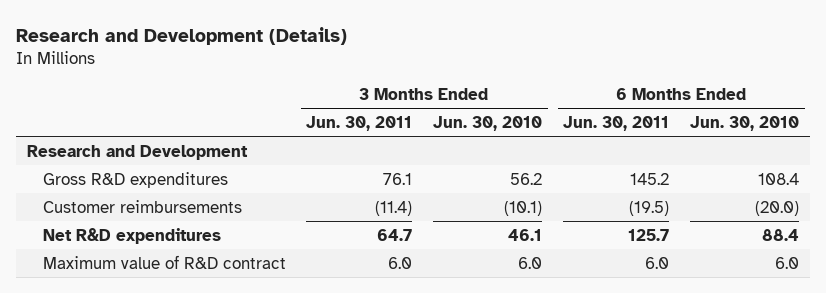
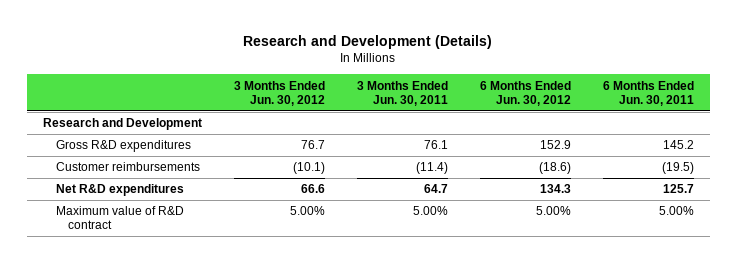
[433,115,543,131] Jun. 30, 2010 -> none
[690,115,800,131] Jun. 30, 2010 -> none
none -> [233,80,325,106] 3 Months Ended Jun. 30, 2012
none -> [479,80,571,106] 6 Months Ended Jun. 30, 2012
[388,256,413,269] 6.0 -> [412,206,448,216] 5.00%
[645,256,670,269] 6.0 -> [658,206,694,216] 5.00%

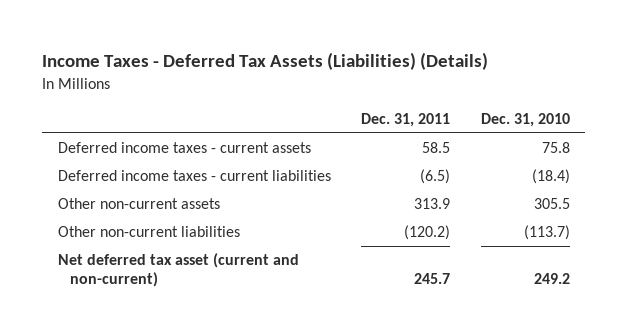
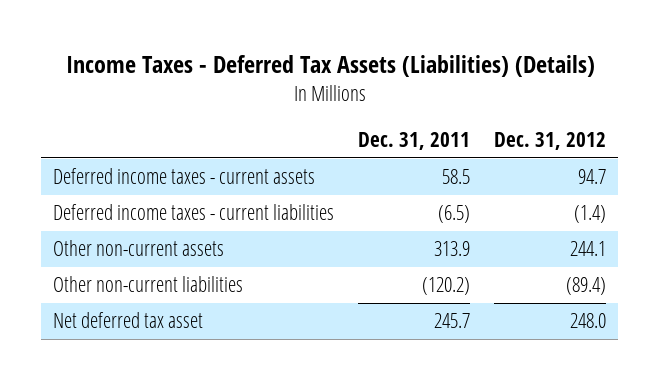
[481,112,571,127] Dec. 31, 2010 -> none
none -> [494,132,607,151] Dec. 31, 2012
[57,253,299,287] Net deferred tax asset (current and non-current) -> [53,312,204,329] Net deferred tax asset

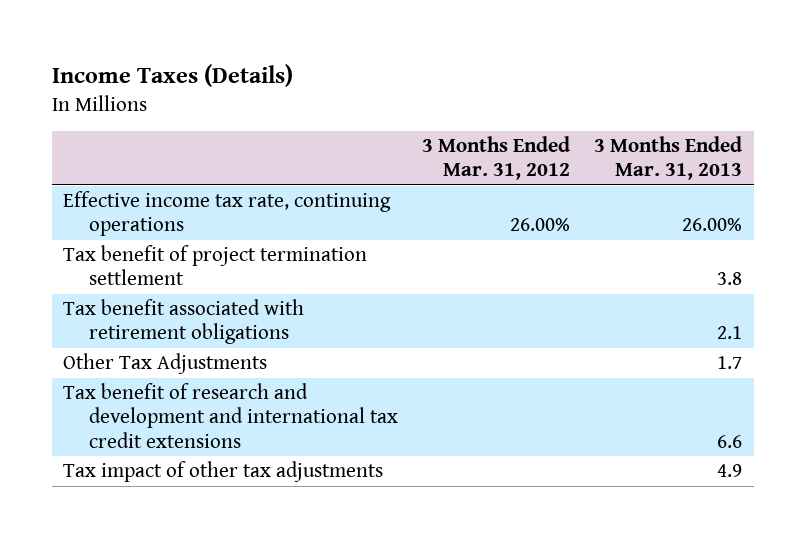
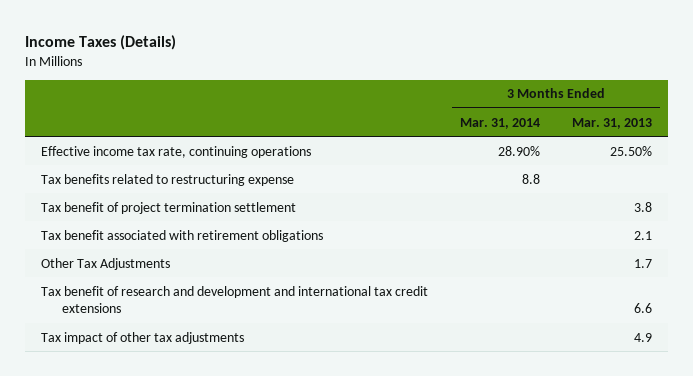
[422,136,571,181] 3 Months Ended Mar. 31, 2012 -> none
none -> [459,117,540,129] Mar. 31, 2014
[682,218,743,232] 26.00% -> [609,145,652,156] 25.50%
none -> [40,173,294,186] Tax benefits related to restructuring expense

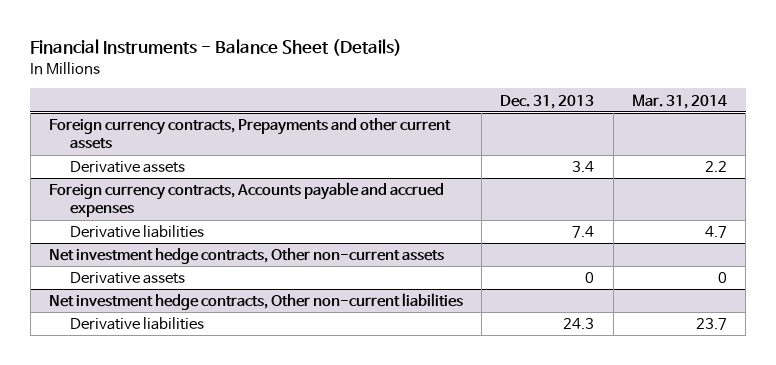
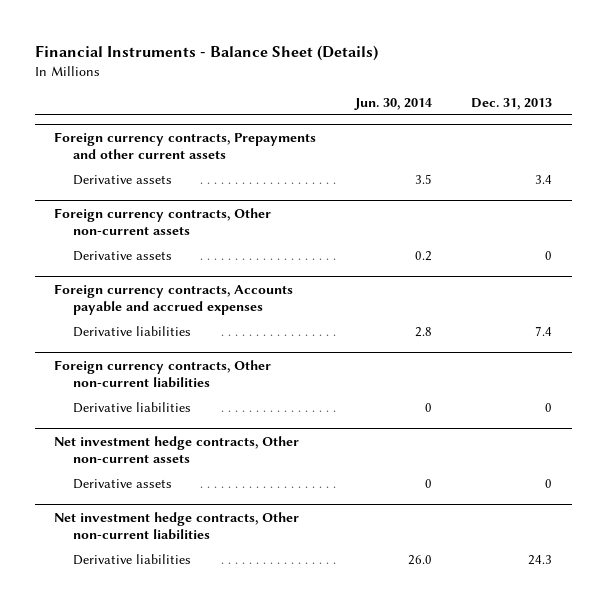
[632,93,728,109] Mar. 31, 2014 -> none
none -> [354,97,433,110] Jun. 30, 2014
none -> [54,207,272,236] Foreign currency contracts, Other non-current assets
none -> [72,251,172,262] Derivative assets
none -> [54,359,272,389] Foreign currency contracts, Other non-current liabilities
none -> [72,402,191,414] Derivative liabilities

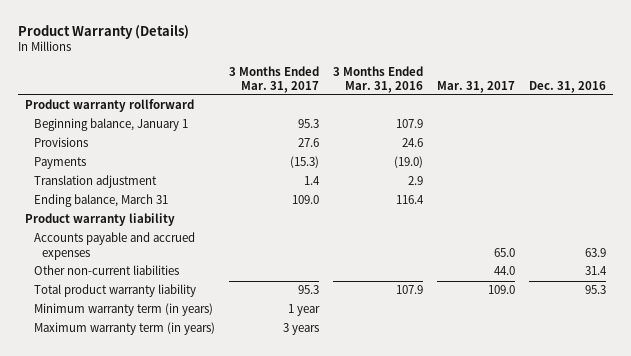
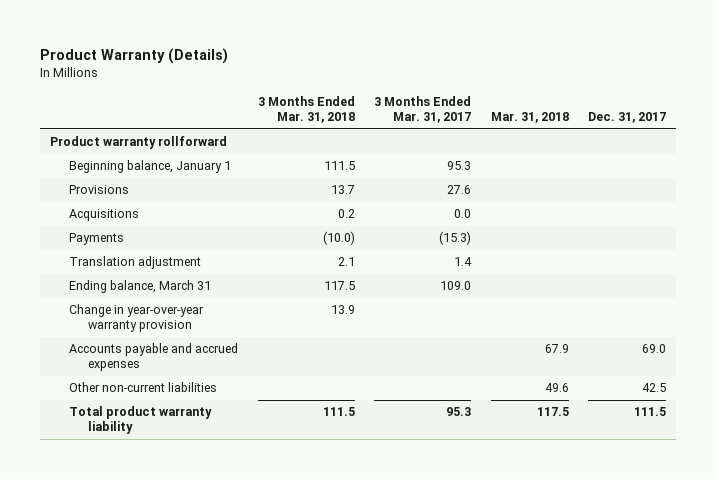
[332,65,423,93] 3 Months Ended Mar. 31, 2016 -> none
[436,80,515,93] Mar. 31, 2017 -> none
[529,80,607,93] Dec. 31, 2016 -> none
none -> [257,96,355,124] 3 Months Ended Mar. 31, 2018
none -> [490,112,569,124] Mar. 31, 2018
none -> [588,112,667,124] Dec. 31, 2017
none -> [68,209,139,222] Acquisitions
[24,213,175,227] Product warranty liability -> none
none -> [68,304,204,333] Change in year-over-year warranty provision
[33,303,213,317] Minimum warranty term (in years) -> none
[33,322,215,336] Maximum warranty term (in years) -> none

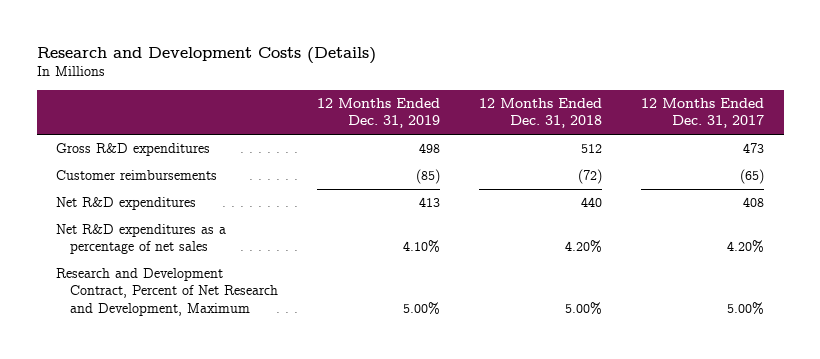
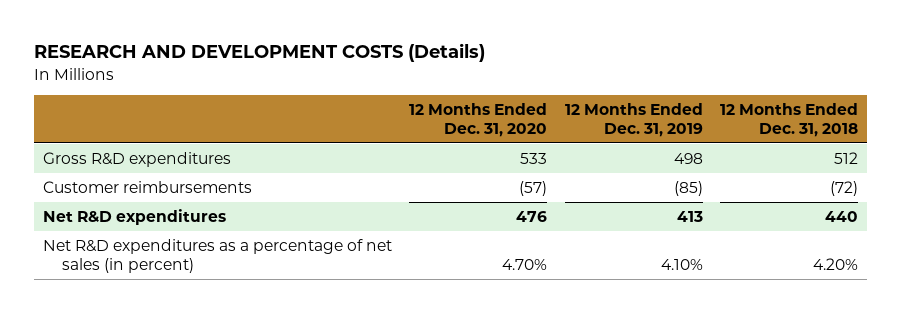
[36,46,376,64] Research and Development Costs (Details) -> [34,43,486,63] RESEARCH AND DEVELOPMENT COSTS (Details)
[641,97,765,129] 12 Months Ended Dec. 31, 2017 -> none
none -> [409,102,548,138] 12 Months Ended Dec. 31, 2020
[56,268,279,316] Research and Development Contract, Percent of Net Research and Development, Maximum -> none
[56,224,227,255] Net R&D expenditures as a percentage of net sales -> [42,238,392,273] Net R&D expenditures as a percentage of net sales (in percent)

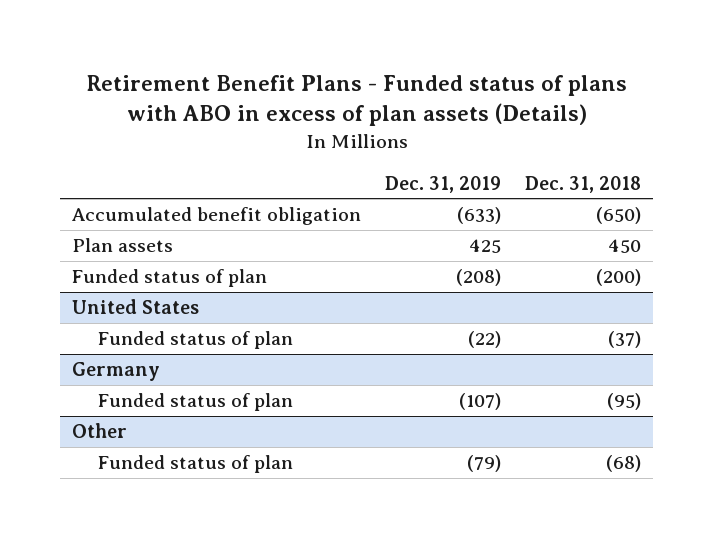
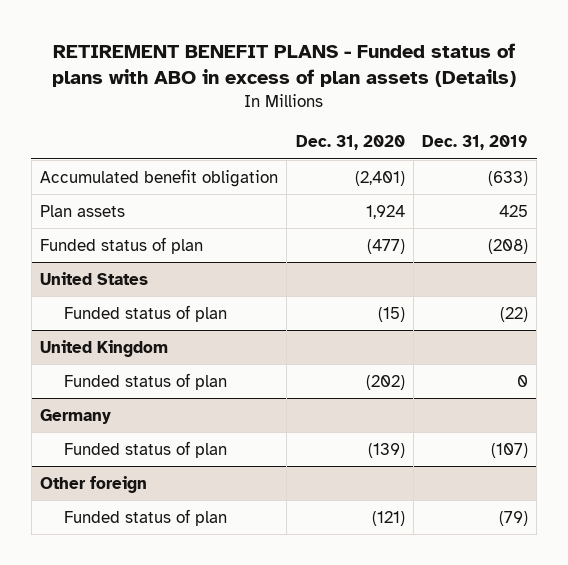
[85,74,627,127] Retirement Benefit Plans - Funded status of plans with ABO in excess of plan assets (Details) -> [52,42,517,88] RETIREMENT BENEFIT PLANS - Funded status of plans with ABO in excess of plan assets (Details)
[525,175,642,193] Dec. 31, 2018 -> none
none -> [295,135,405,151] Dec. 31, 2020
none -> [39,340,168,358] United Kingdom
none -> [63,373,227,391] Funded status of plan
[72,423,128,439] Other -> [39,476,147,494] Other foreign

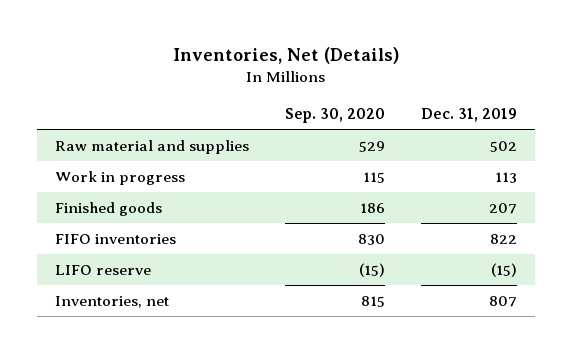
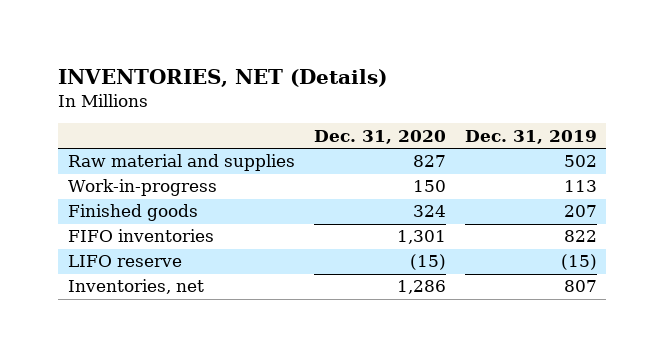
[172,47,399,65] Inventories, Net (Details) -> [57,69,387,88] INVENTORIES, NET (Details)
[284,108,385,124] Sep. 30, 2020 -> none
none -> [313,129,446,144] Dec. 31, 2020
[54,171,185,186] Work in progress -> [67,179,217,197] Work-in-progress

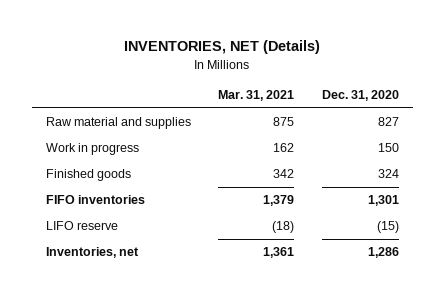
[464,129,597,144] Dec. 31, 2019 -> none
none -> [218,89,295,101] Mar. 31, 2021
[67,179,217,197] Work-in-progress -> [45,143,139,156] Work in progress

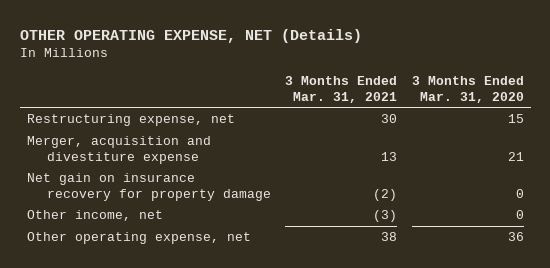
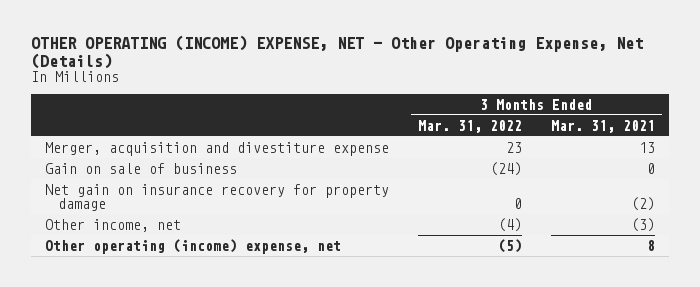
[19,28,362,43] OTHER OPERATING EXPENSE, NET (Details) -> [31,34,644,69] OTHER OPERATING (INCOME) EXPENSE, NET - Other Operating Expense, Net (Details)
[411,76,524,103] 3 Months Ended Mar. 31, 2020 -> none
none -> [418,119,523,133] Mar. 31, 2022
[26,114,235,127] Restructuring expense, net -> none
none -> [45,162,238,174] Gain on sale of business
[26,232,251,245] Other operating expense, net -> [45,238,342,254] Other operating (income) expense, net
[381,232,398,242] 38 -> [646,239,655,251] 8

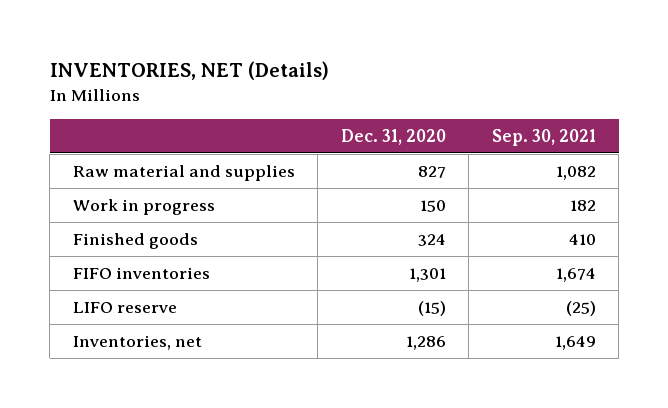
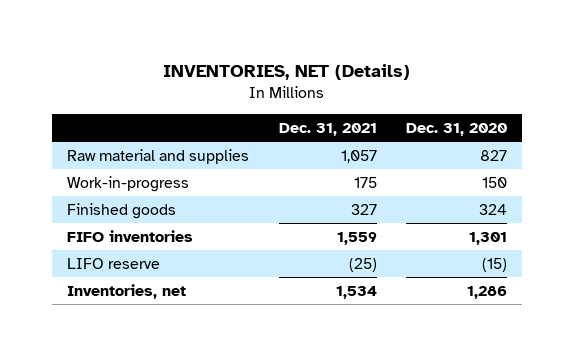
[491,128,596,146] Sep. 30, 2021 -> none
none -> [278,123,377,137] Dec. 31, 2021
[72,199,215,216] Work in progress -> [67,175,190,192] Work-in-progress

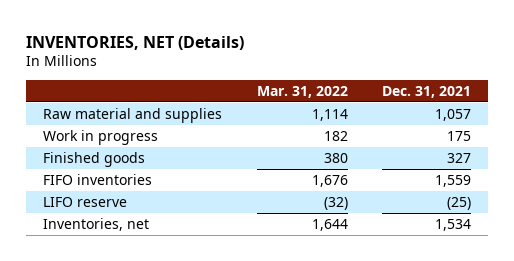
[406,123,508,137] Dec. 31, 2020 -> none
none -> [256,85,348,98] Mar. 31, 2022
[67,175,190,192] Work-in-progress -> [43,129,159,145] Work in progress

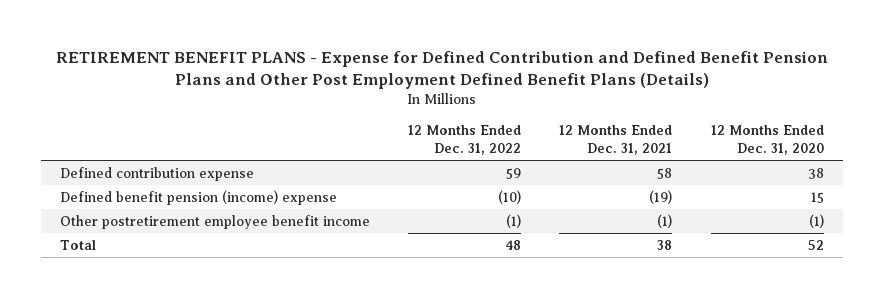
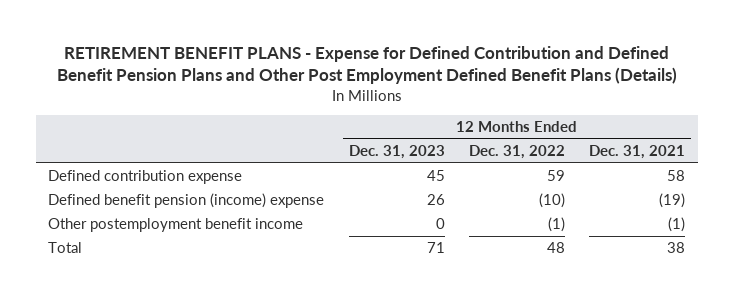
[710,125,824,156] 12 Months Ended Dec. 31, 2020 -> none
none -> [348,144,445,159] Dec. 31, 2023
[59,214,370,229] Other postretirement employee benefit income -> [48,217,304,232] Other postemployment benefit income

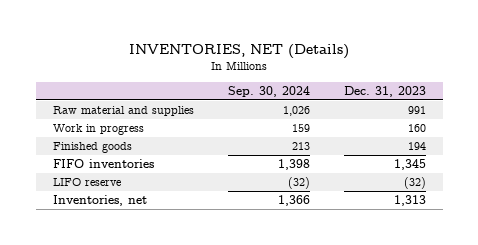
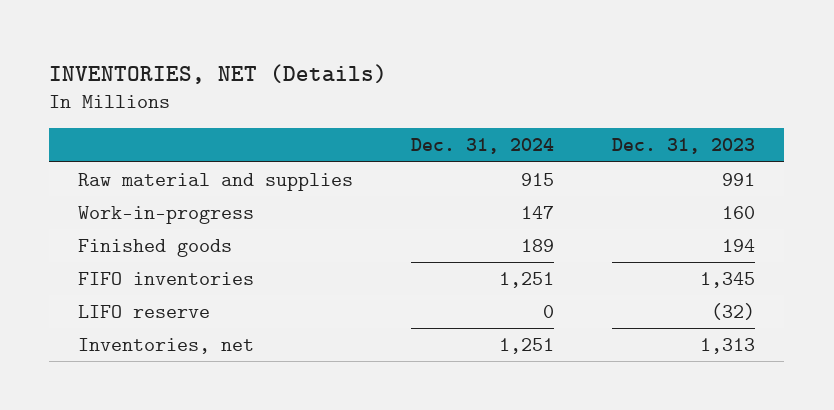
[227,85,310,97] Sep. 30, 2024 -> none
none -> [411,138,555,155] Dec. 31, 2024
[52,124,144,136] Work in progress -> [78,205,255,224] Work-in-progress

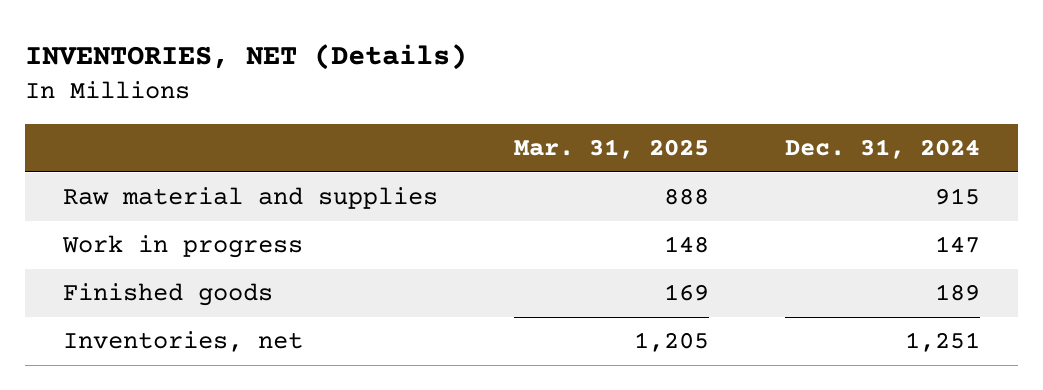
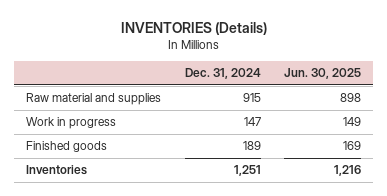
[24,43,467,70] INVENTORIES, NET (Details) -> [120,21,267,35] INVENTORIES (Details)
[513,139,709,160] Mar. 31, 2025 -> none
none -> [284,68,362,80] Jun. 30, 2025
[62,331,303,353] Inventories, net -> [25,165,87,176] Inventories

